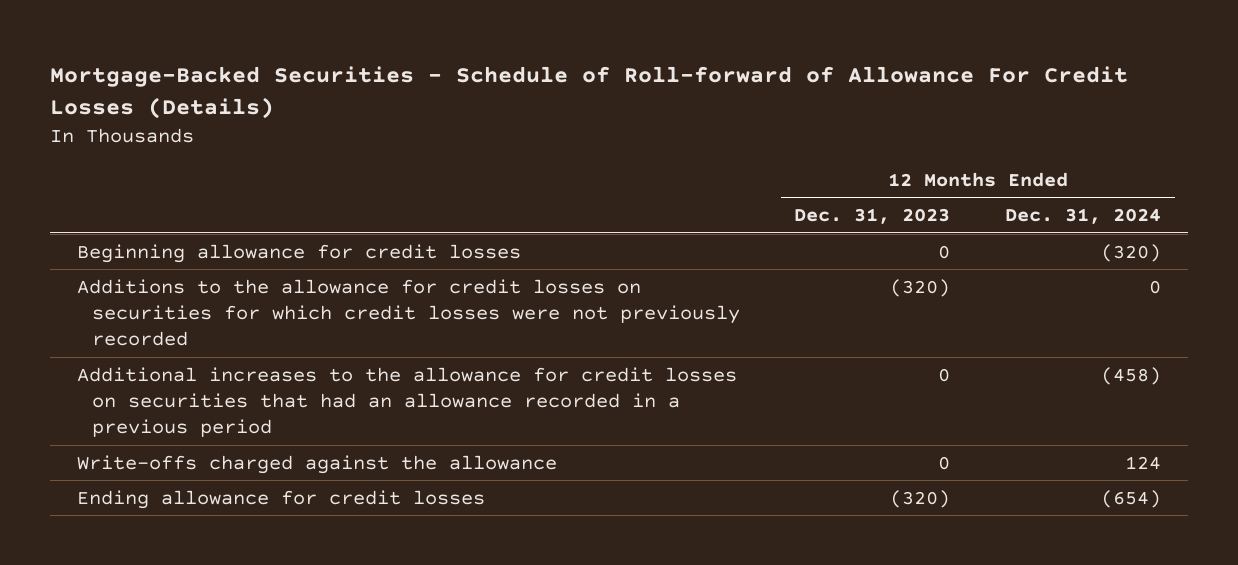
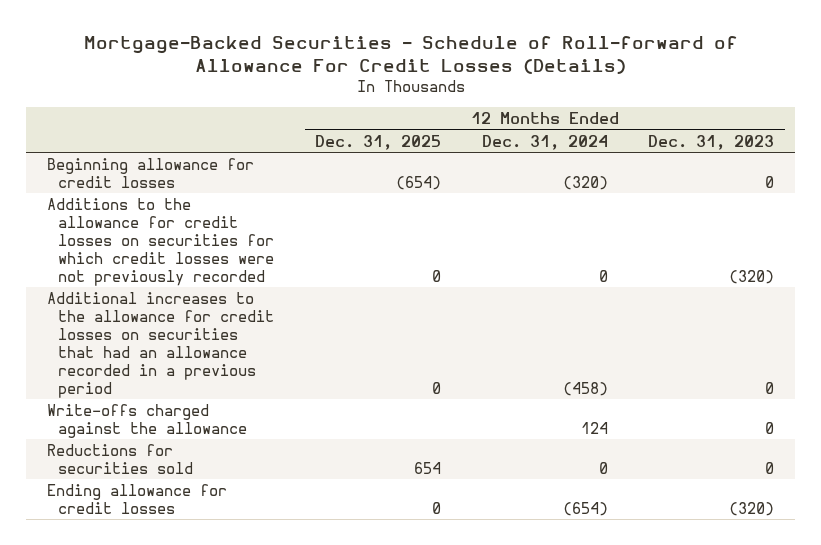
none -> [314,134,441,150] Dec. 31, 2025
none -> [46,443,194,474] Reductions for securities sold

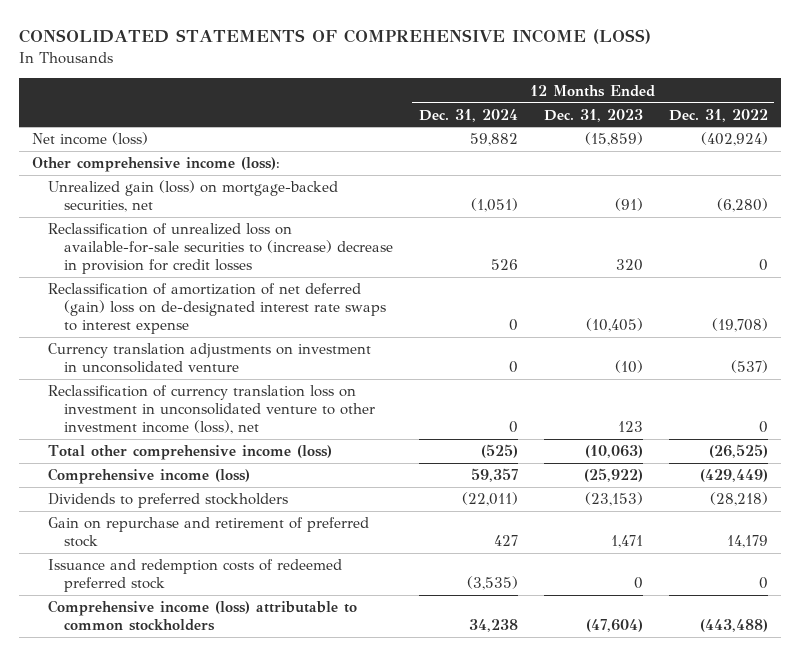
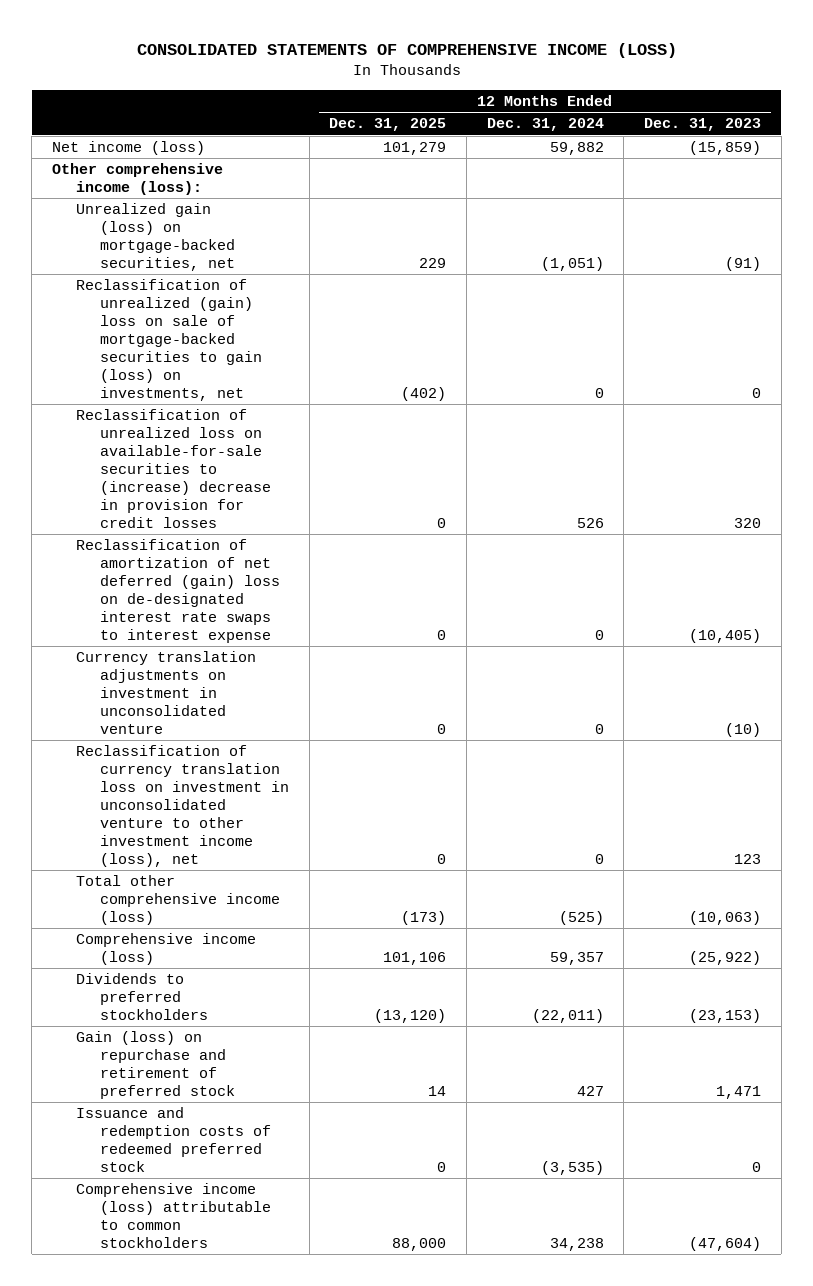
[668,108,768,122] Dec. 31, 2022 -> none
none -> [329,118,447,132] Dec. 31, 2025
none -> [75,279,262,401] Reclassification of unrealized (gain) loss on sale of mortgage-backed securities to gain (loss) on investments, net
[47,517,369,548] Gain on repurchase and retirement of preferred stock -> [75,1031,235,1099] Gain (loss) on repurchase and retirement of preferred stock

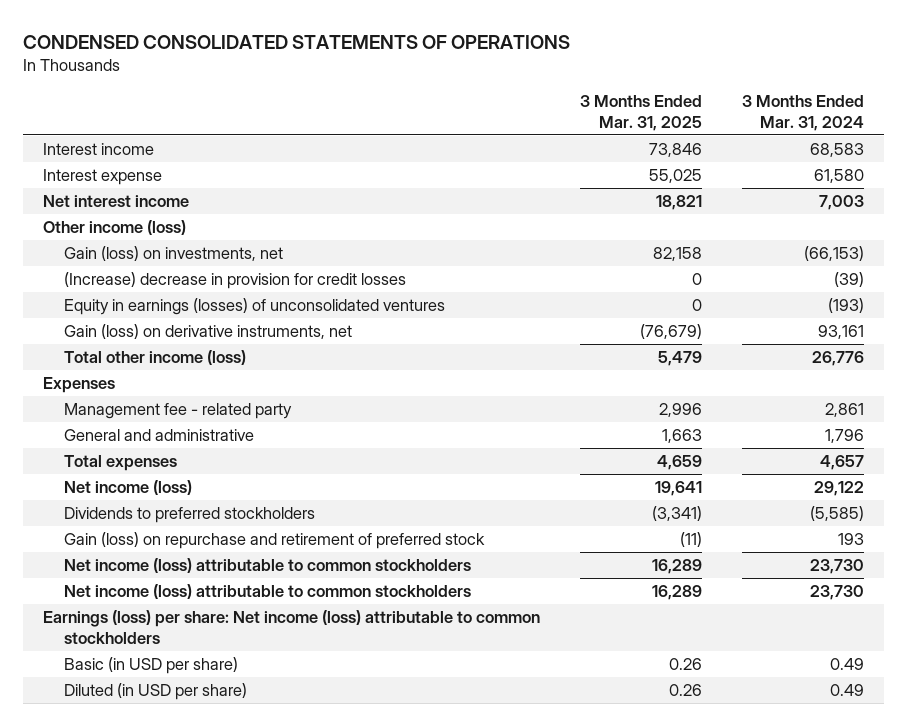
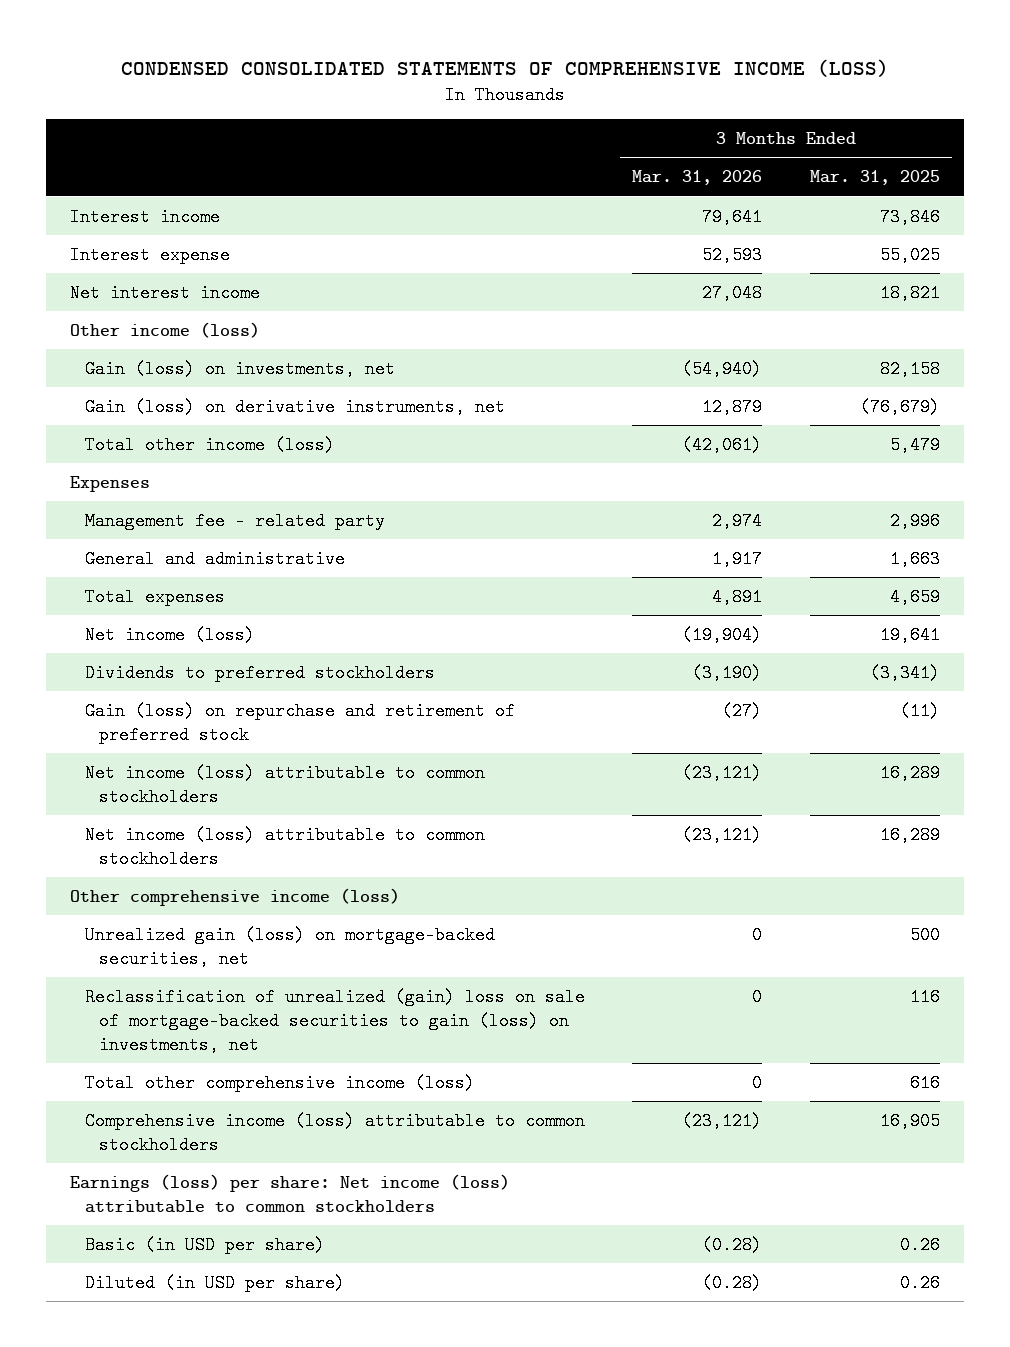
[22,34,570,49] CONDENSED CONSOLIDATED STATEMENTS OF OPERATIONS -> [120,59,889,78] CONDENSED CONSOLIDATED STATEMENTS OF COMPREHENSIVE INCOME (LOSS)
[741,94,864,131] 3 Months Ended Mar. 31, 2024 -> none
none -> [632,169,763,185] Mar. 31, 2026
[64,271,407,289] (Increase) decrease in provision for credit losses -> none
[64,297,446,315] Equity in earnings (losses) of unconsolidated ventures -> none
none -> [70,887,401,906] Other comprehensive income (loss)
none -> [84,925,495,968] Unrealized gain (loss) on mortgage-backed securities, net
none -> [84,987,585,1054] Reclassification of unrealized (gain) loss on sale of mortgage-backed securities to gain (loss) on investments, net
none -> [84,1073,475,1092] Total other comprehensive income (loss)
none -> [84,1111,585,1154] Comprehensive income (loss) attributable to common stockholders

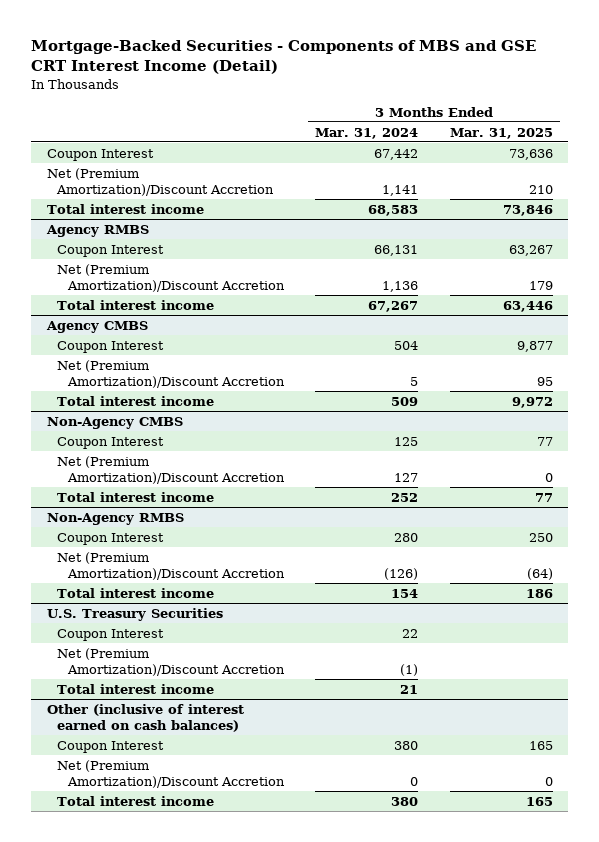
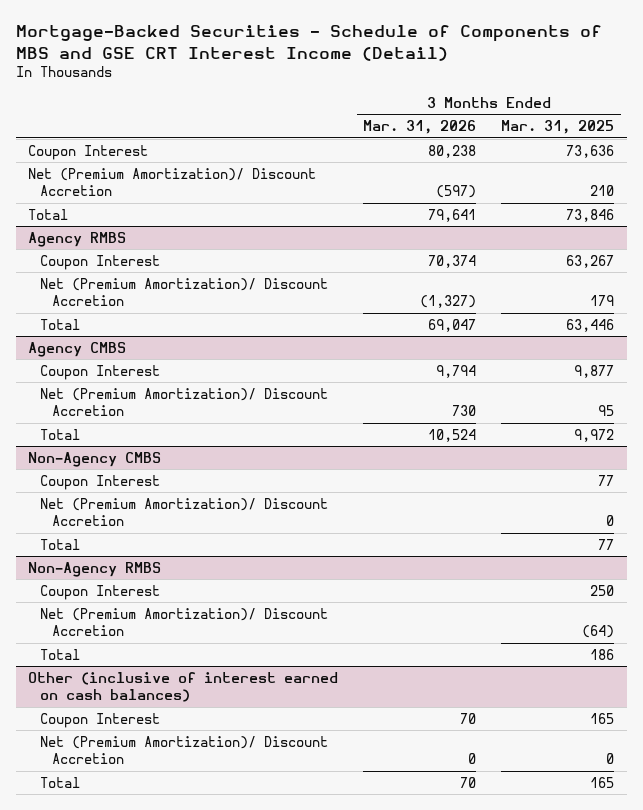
[31,40,537,75] Mortgage-Backed Securities - Components of MBS and GSE CRT Interest Income (Detail) -> [15,25,602,61] Mortgage-Backed Securities - Schedule of Components of MBS and GSE CRT Interest Income (Detail)
[315,127,419,139] Mar. 31, 2024 -> none
none -> [363,120,477,135] Mar. 31, 2026
[46,167,275,197] Net (Premium Amortization)/Discount Accretion -> [28,167,317,197] Net (Premium Amortization)/ Discount Accretion
[46,203,204,214] Total interest income -> [28,208,69,220] Total
[57,263,286,293] Net (Premium Amortization)/Discount Accretion -> [40,277,329,307] Net (Premium Amortization)/ Discount Accretion
[57,299,215,310] Total interest income -> [40,318,81,330] Total
[57,359,286,389] Net (Premium Amortization)/Discount Accretion -> [40,387,329,417] Net (Premium Amortization)/ Discount Accretion
[57,395,215,406] Total interest income -> [40,428,81,440] Total
[57,455,286,485] Net (Premium Amortization)/Discount Accretion -> [40,497,329,527] Net (Premium Amortization)/ Discount Accretion
[57,491,215,502] Total interest income -> [40,538,81,550] Total
[46,607,223,621] U.S. Treasury Securities -> none
[57,628,165,641] Coupon Interest -> none
[57,647,286,677] Net (Premium Amortization)/Discount Accretion -> none
[57,683,215,694] Total interest income -> none
[57,551,286,581] Net (Premium Amortization)/Discount Accretion -> [40,607,329,637] Net (Premium Amortization)/ Discount Accretion
[57,587,215,598] Total interest income -> [40,648,81,660] Total
[57,759,286,789] Net (Premium Amortization)/Discount Accretion -> [40,735,329,765] Net (Premium Amortization)/ Discount Accretion
[57,795,215,806] Total interest income -> [40,776,81,788] Total

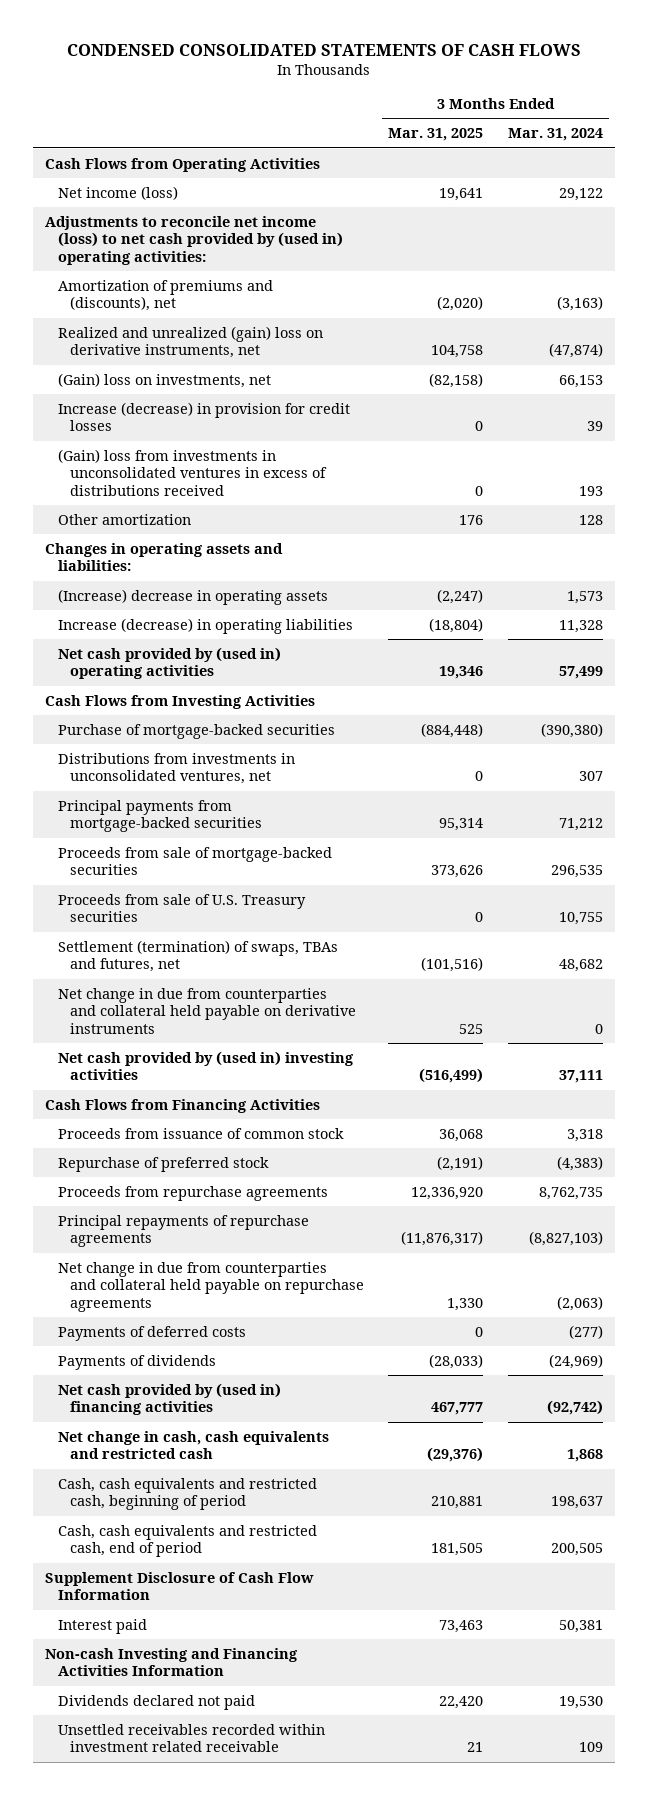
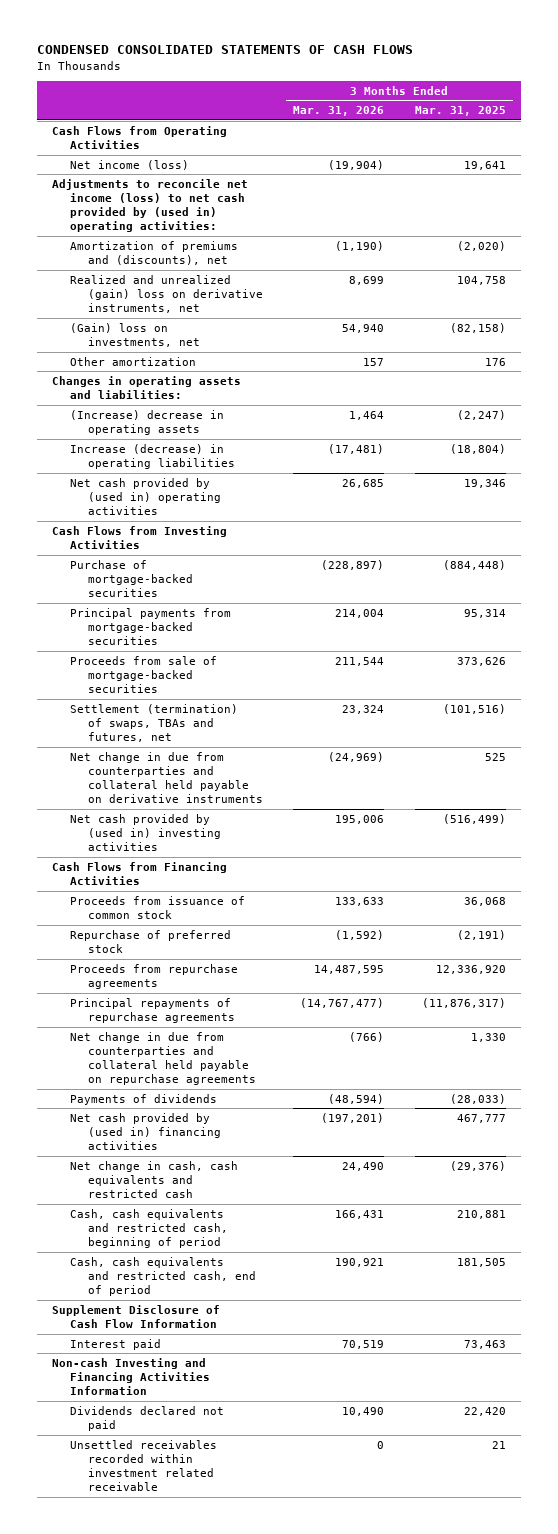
[507,128,603,142] Mar. 31, 2024 -> none
none -> [293,106,385,117] Mar. 31, 2026
[57,401,350,432] Increase (decrease) in provision for credit losses -> none
[57,448,327,496] (Gain) loss from investments in unconsolidated ventures in excess of distributions received -> none
[57,752,295,785] Distributions from investments in unconsolidated ventures, net -> none
[57,893,306,923] Proceeds from sale of U.S. Treasury securities -> none
[57,1325,246,1341] Payments of deferred costs -> none

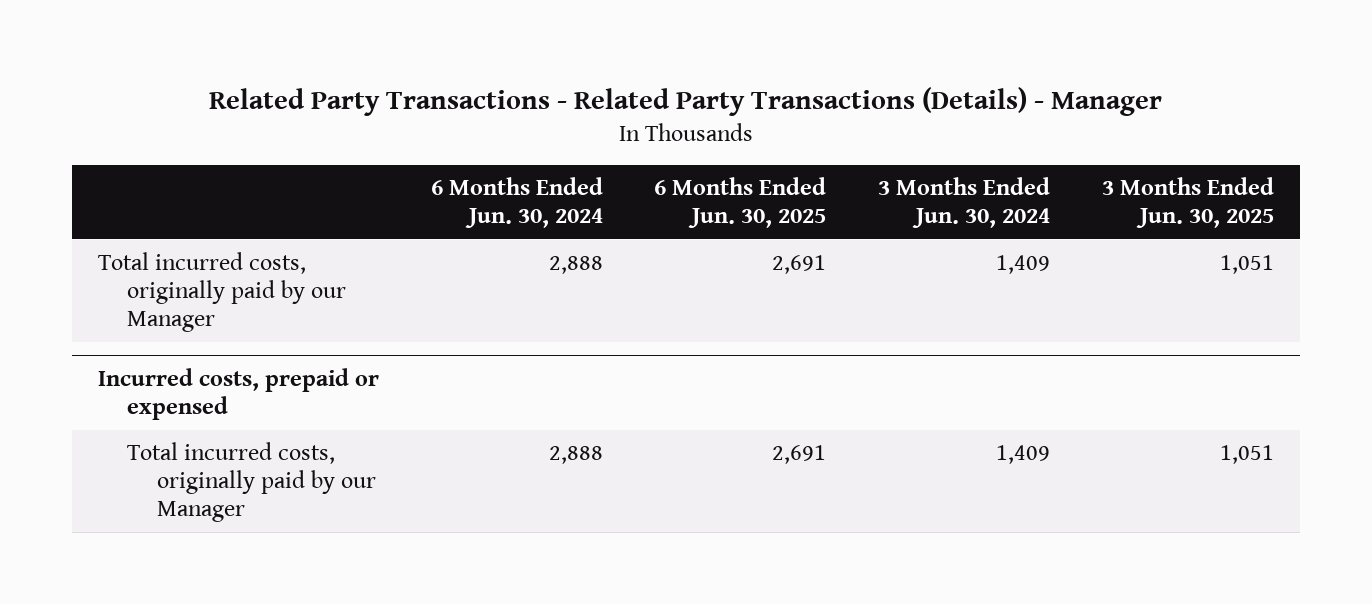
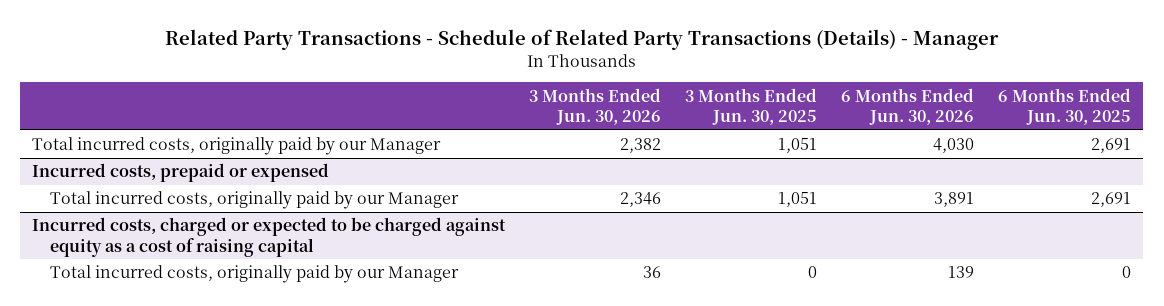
[208,86,1162,116] Related Party Transactions - Related Party Transactions (Details) - Manager -> [164,29,999,51] Related Party Transactions - Schedule of Related Party Transactions (Details) - Manager
[430,177,603,228] 6 Months Ended Jun. 30, 2024 -> none
[878,177,1051,228] 3 Months Ended Jun. 30, 2024 -> none
none -> [529,87,662,126] 3 Months Ended Jun. 30, 2026
none -> [841,87,975,126] 6 Months Ended Jun. 30, 2026
none -> [32,217,507,257] Incurred costs, charged or expected to be charged against equity as a cost of raising capital
none -> [49,265,459,284] Total incurred costs, originally paid by our Manager

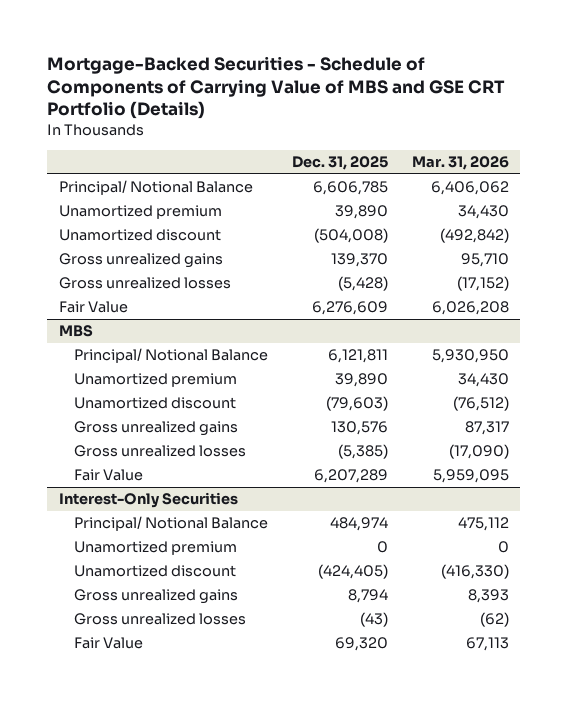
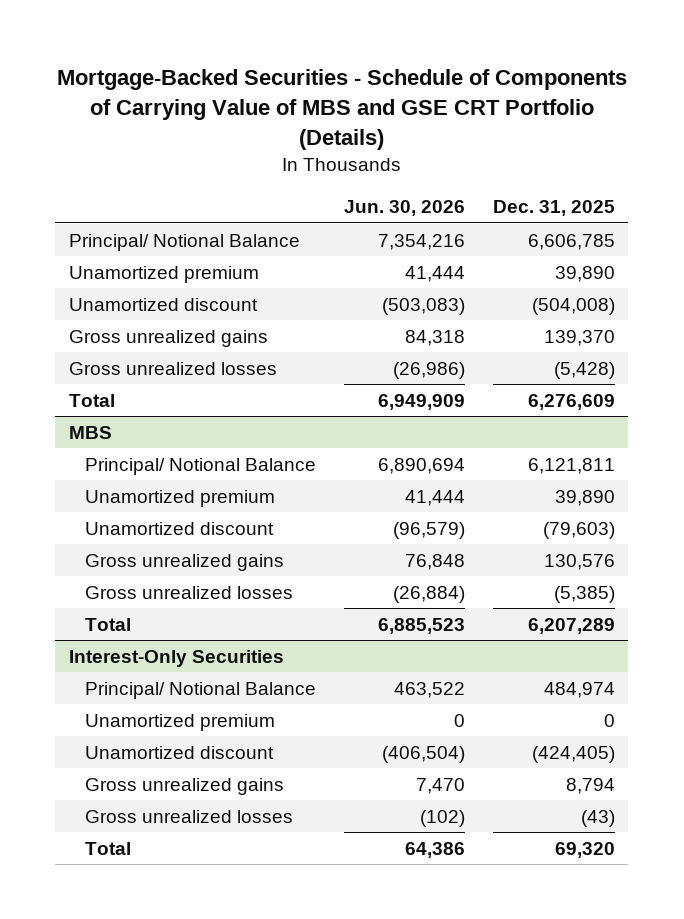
[411,156,509,171] Mar. 31, 2026 -> none
none -> [343,200,465,217] Jun. 30, 2026
[59,301,129,314] Fair Value -> [69,393,116,407] Total
[74,469,144,482] Fair Value -> [84,617,131,631] Total
[74,637,144,650] Fair Value -> [84,841,131,855] Total

